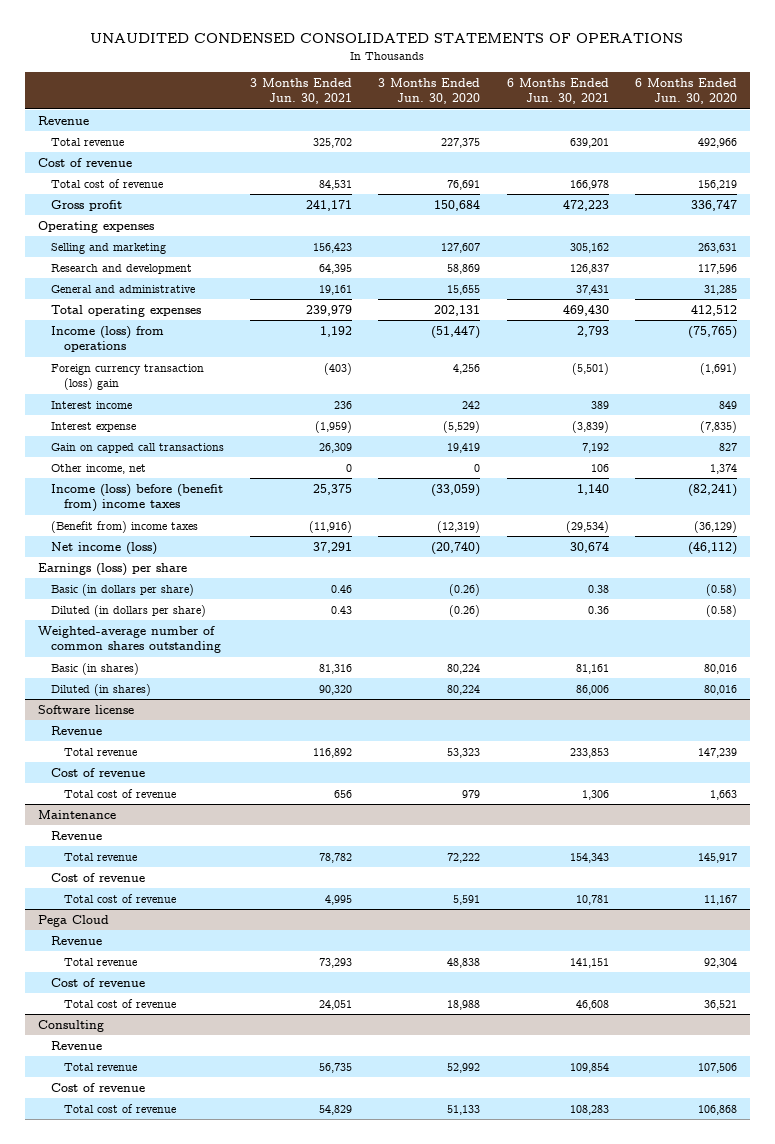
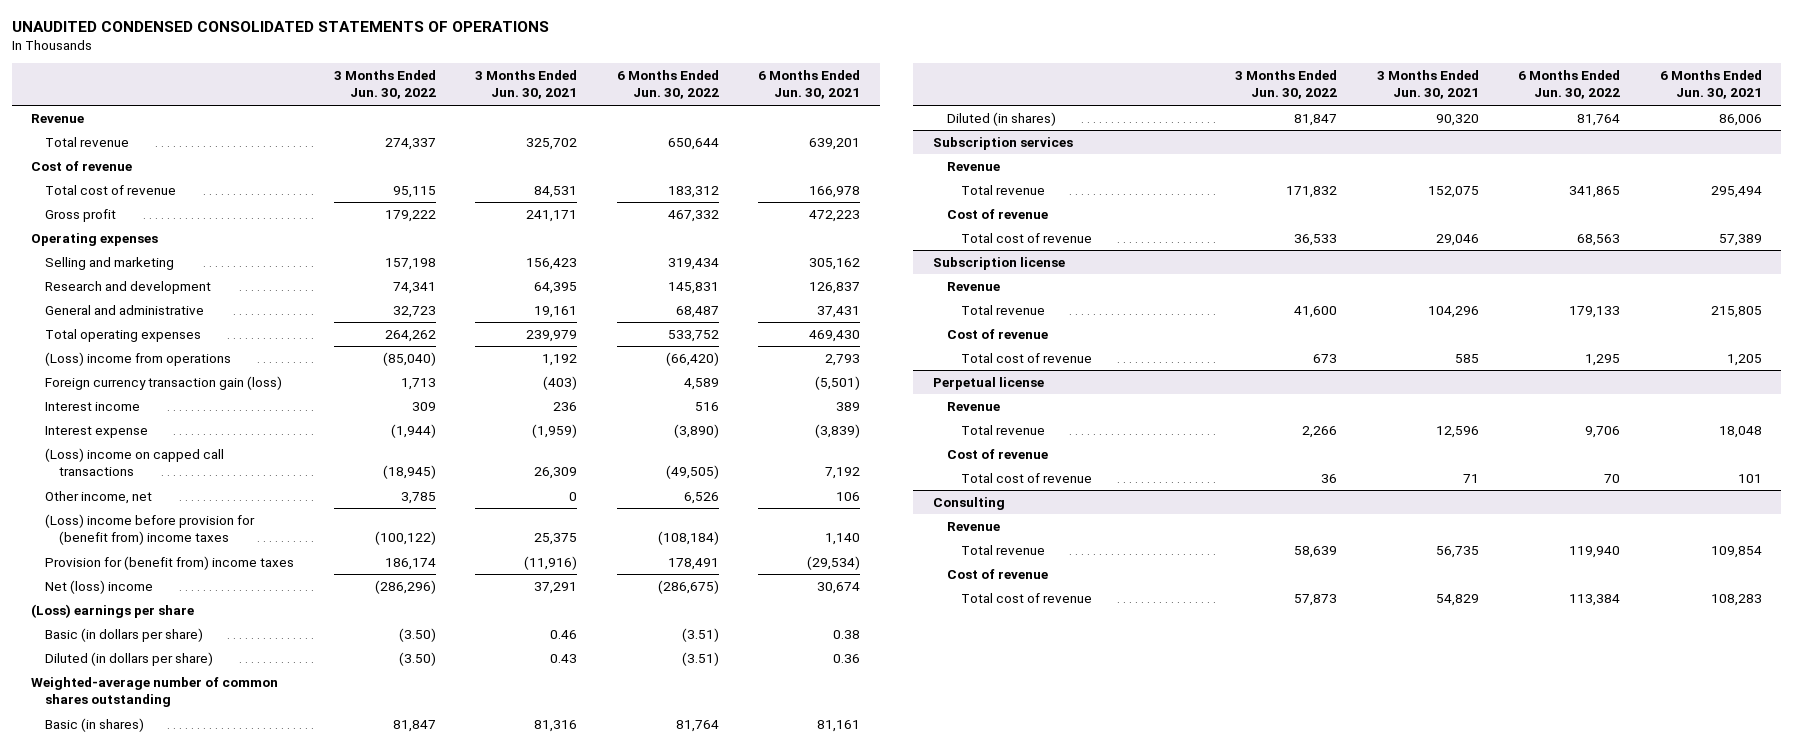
[378,77,481,105] 3 Months Ended Jun. 30, 2020 -> none
[634,77,737,105] 6 Months Ended Jun. 30, 2020 -> none
none -> [333,70,436,100] 3 Months Ended Jun. 30, 2022
none -> [616,70,719,100] 6 Months Ended Jun. 30, 2022
[50,325,164,353] Income (loss) from operations -> [45,351,232,366] (Loss) income from operations
[50,363,204,391] Foreign currency transaction (loss) gain -> [45,375,283,390] Foreign currency transaction gain (loss)
[50,442,224,453] Gain on capped call transactions -> [45,447,225,477] (Loss) income on capped call transactions
[50,483,223,513] Income (loss) before (benefit from) income taxes -> [45,513,256,546] (Loss) income before provision for (benefit from) income taxes
[50,520,198,533] (Benefit from) income taxes -> [45,555,295,570] Provision for (benefit from) income taxes
[50,541,157,555] Net income (loss) -> [45,579,154,594] Net (loss) income
[37,562,187,576] Earnings (loss) per share -> [31,603,195,618] (Loss) earnings per share
[37,704,134,714] Software license -> none
none -> [932,136,1073,150] Subscription services
[313,747,353,758] 116,892 -> [1427,185,1479,198] 152,075
[569,747,609,758] 233,853 -> [1710,185,1762,198] 295,494
[37,809,116,819] Maintenance -> none
[334,789,353,798] 656 -> [1435,233,1479,246] 29,046
[581,789,609,800] 1,306 -> [1718,233,1762,246] 57,389
none -> [932,256,1065,270] Subscription license
[319,852,353,863] 78,782 -> [1427,305,1479,318] 104,296
[569,852,609,863] 154,343 -> [1710,305,1762,318] 215,805
[37,914,109,927] Pega Cloud -> none
[325,894,353,905] 4,995 -> [1454,353,1479,363] 585
[575,894,609,905] 10,781 -> [1726,353,1762,366] 1,205
none -> [932,376,1044,390] Perpetual license
[319,957,353,968] 73,293 -> [1435,425,1479,438] 12,596
[569,957,609,968] 141,151 -> [1718,425,1762,438] 18,048
[319,999,353,1010] 24,051 -> [1462,473,1479,483] 71
[575,999,609,1010] 46,608 -> [1737,473,1762,483] 101

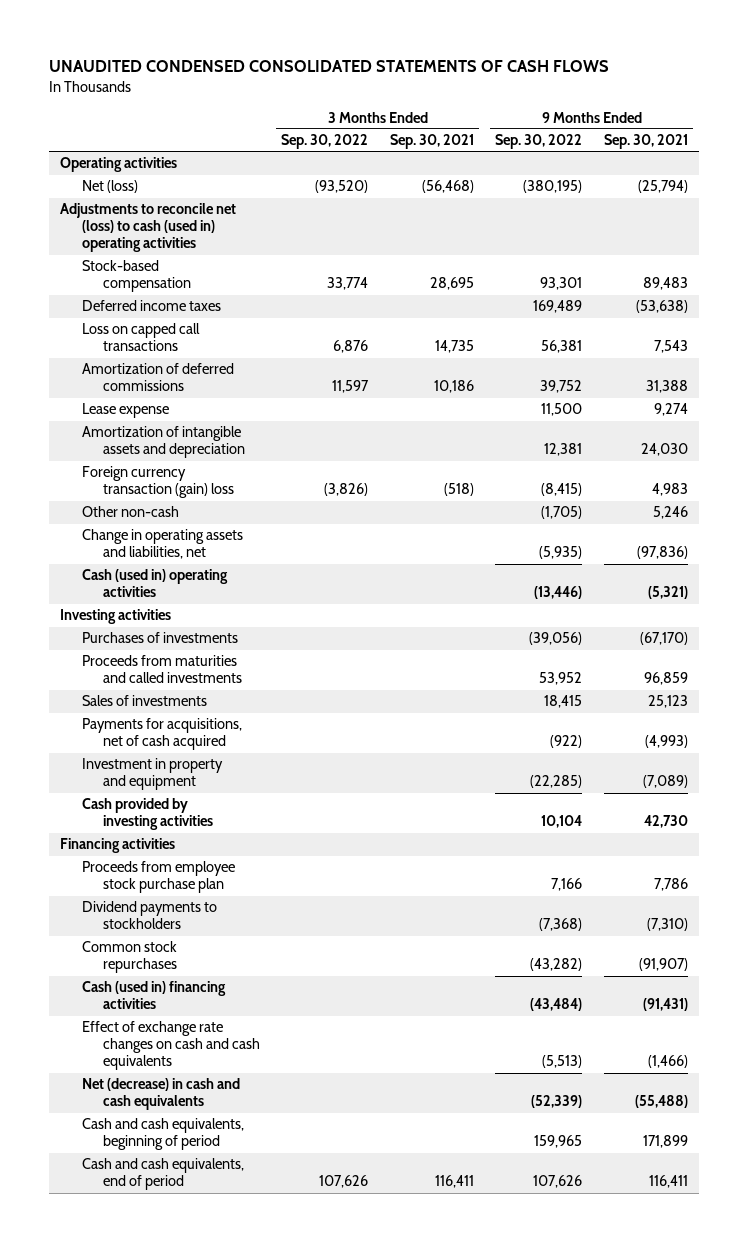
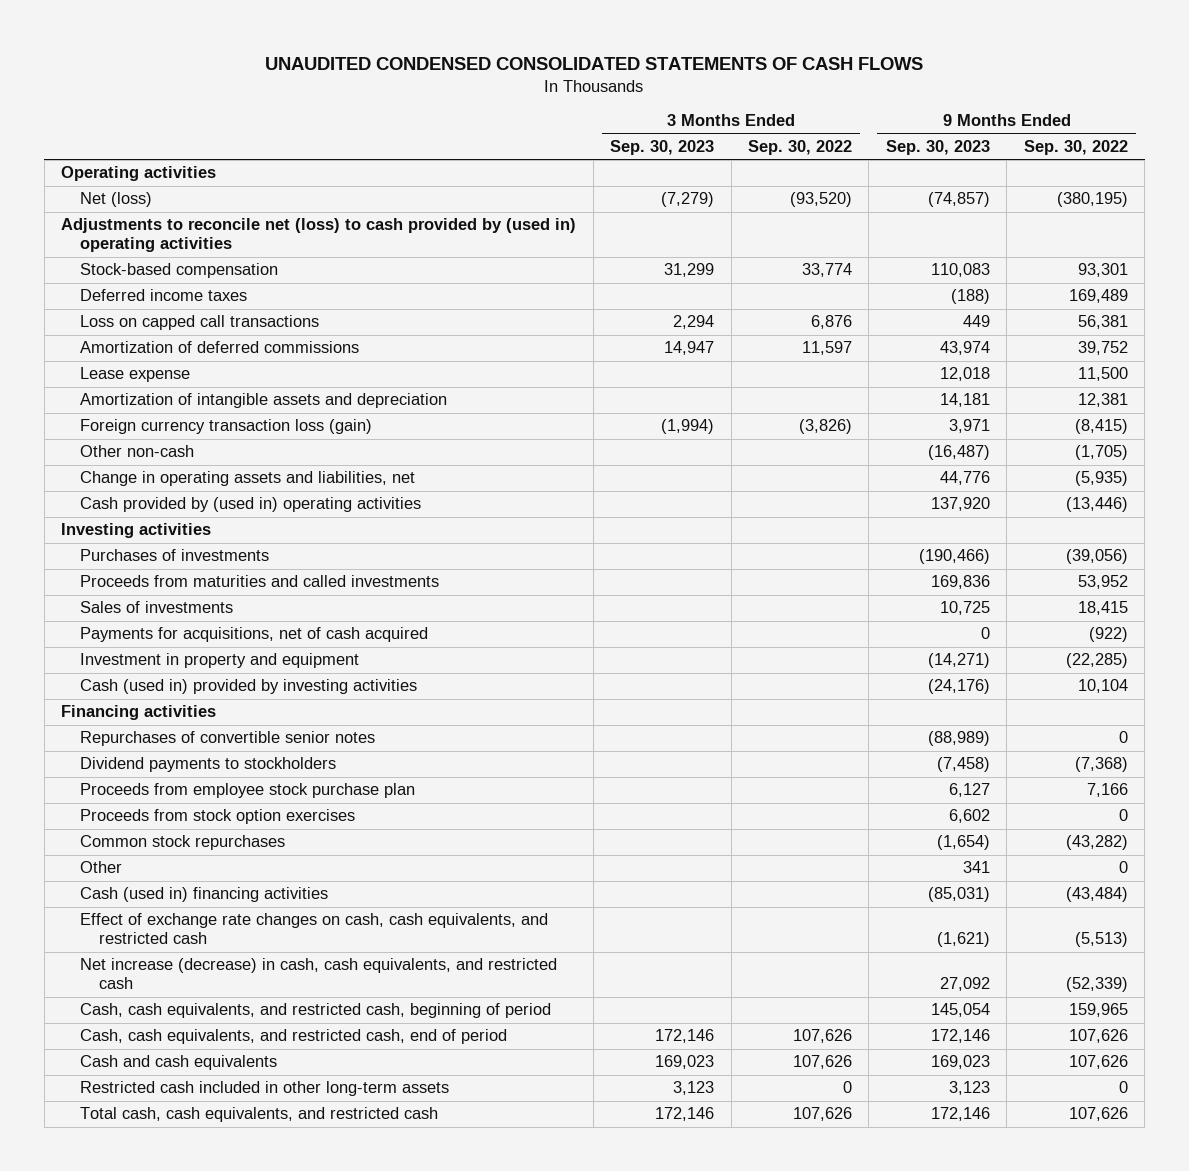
[389,134,474,150] Sep. 30, 2021 -> none
[603,134,688,150] Sep. 30, 2021 -> none
none -> [610,140,715,156] Sep. 30, 2023
none -> [885,140,990,156] Sep. 30, 2023
[60,203,237,253] Adjustments to reconcile net (loss) to cash (used in) operating activities -> [61,218,577,253] Adjustments to reconcile net (loss) to cash provided by (used in) operating activities
[81,466,235,499] Foreign currency transaction (gain) loss -> [80,419,373,435] Foreign currency transaction loss (gain)
[81,569,228,598] Cash (used in) operating activities -> [80,497,422,513] Cash provided by (used in) operating activities
[81,798,214,831] Cash provided by investing activities -> [80,679,418,695] Cash (used in) provided by investing activities
none -> [80,731,376,747] Repurchases of convertible senior notes
[81,861,235,894] Proceeds from employee stock purchase plan -> [80,783,416,799] Proceeds from employee stock purchase plan
none -> [80,809,356,825] Proceeds from stock option exercises
none -> [80,861,123,874] Other
[81,1021,261,1071] Effect of exchange rate changes on cash and cash equivalents -> [80,913,549,945] Effect of exchange rate changes on cash, cash equivalents, and restricted cash
[81,1078,240,1111] Net (decrease) in cash and cash equivalents -> [80,958,558,990] Net increase (decrease) in cash, cash equivalents, and restricted cash
[81,1118,244,1151] Cash and cash equivalents, beginning of period -> [80,1003,552,1019] Cash, cash equivalents, and restricted cash, beginning of period
[81,1158,244,1191] Cash and cash equivalents, end of period -> [80,1029,508,1045] Cash, cash equivalents, and restricted cash, end of period
none -> [80,1055,278,1071] Cash and cash equivalents
none -> [80,1081,450,1097] Restricted cash included in other long-term assets
none -> [80,1107,439,1123] Total cash, cash equivalents, and restricted cash

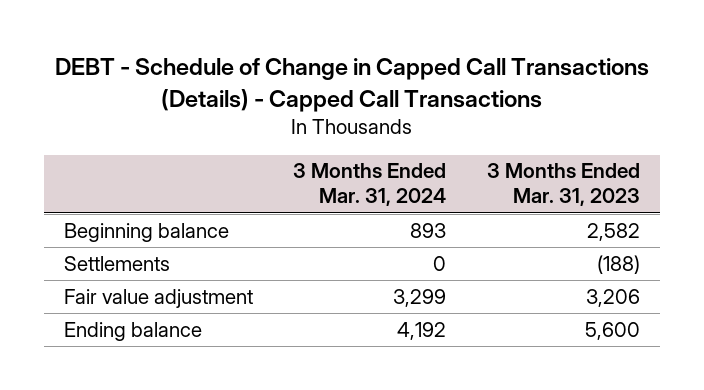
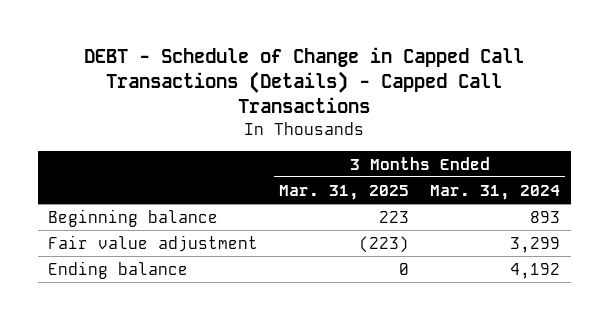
[486,163,640,207] 3 Months Ended Mar. 31, 2023 -> none
none -> [279,184,410,200] Mar. 31, 2025
[63,255,170,271] Settlements -> none

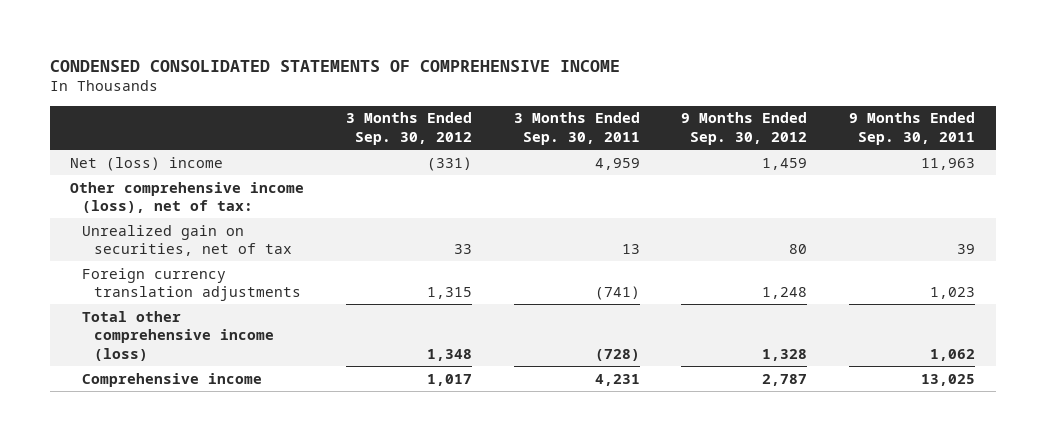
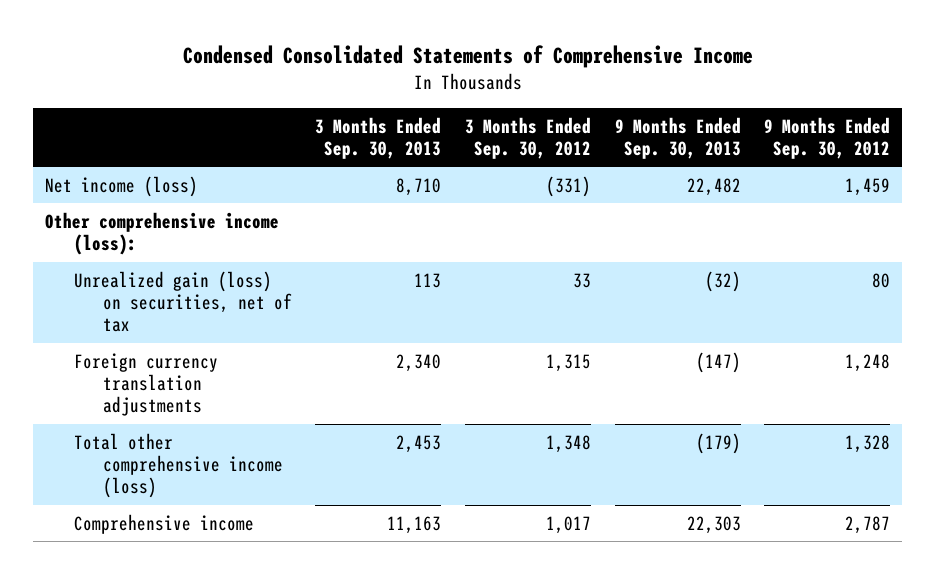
[49,59,620,72] CONDENSED CONSOLIDATED STATEMENTS OF COMPREHENSIVE INCOME -> [182,44,753,68] Condensed Consolidated Statements of Comprehensive Income
[513,112,640,145] 3 Months Ended Sep. 30, 2011 -> none
[848,112,975,145] 9 Months Ended Sep. 30, 2011 -> none
none -> [315,116,442,159] 3 Months Ended Sep. 30, 2013
none -> [614,116,741,159] 9 Months Ended Sep. 30, 2013
[70,156,224,171] Net (loss) income -> [45,175,199,197] Net income (loss)
[70,181,305,214] Other comprehensive income (loss), net of tax: -> [45,211,280,256] Other comprehensive income (loss):
[82,224,293,257] Unrealized gain on securities, net of tax -> [73,270,292,333] Unrealized gain (loss) on securities, net of tax

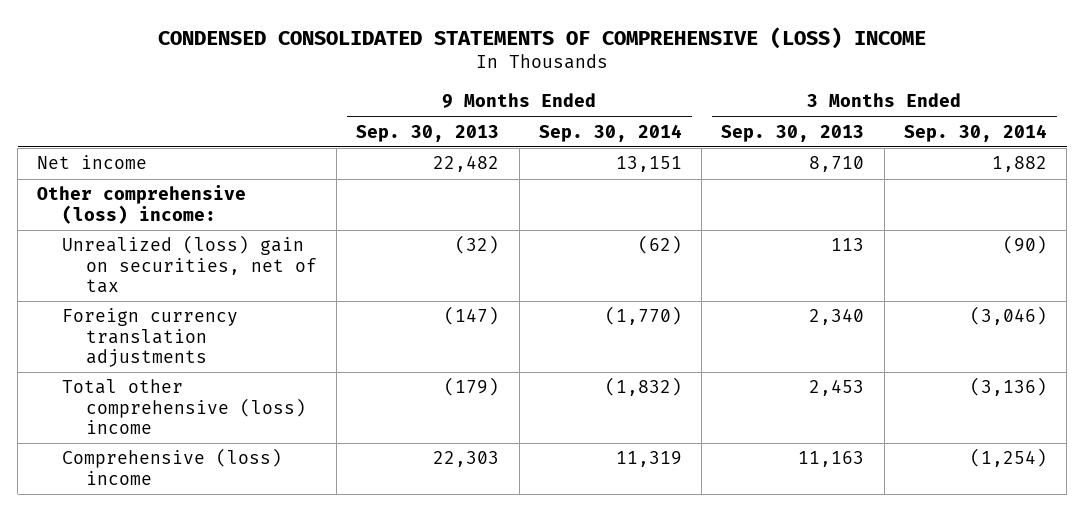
[182,44,753,68] Condensed Consolidated Statements of Comprehensive Income -> [158,26,927,49] CONDENSED CONSOLIDATED STATEMENTS OF COMPREHENSIVE (LOSS) INCOME
[464,116,591,159] 3 Months Ended Sep. 30, 2012 -> none
[764,116,891,159] 9 Months Ended Sep. 30, 2012 -> none
none -> [538,123,682,142] Sep. 30, 2014
none -> [903,123,1047,142] Sep. 30, 2014
[45,175,199,197] Net income (loss) -> [37,155,148,170] Net income
[45,211,280,256] Other comprehensive income (loss): -> [37,185,247,224] Other comprehensive (loss) income:
[73,270,292,333] Unrealized gain (loss) on securities, net of tax -> [61,235,318,293] Unrealized (loss) gain on securities, net of tax
[73,432,283,499] Total other comprehensive income (loss) -> [61,379,307,434] Total other comprehensive (loss) income
[73,513,254,534] Comprehensive income -> [61,448,282,485] Comprehensive (loss) income

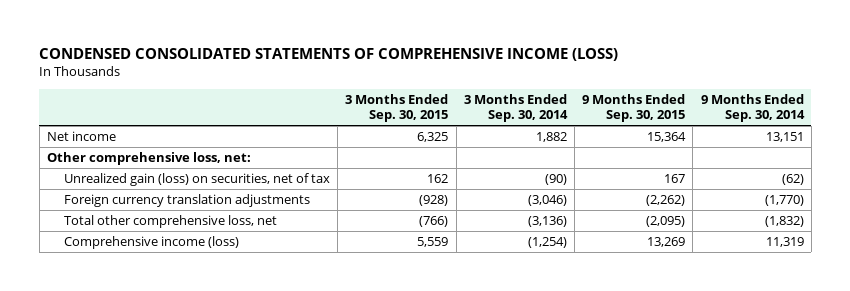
[158,26,927,49] CONDENSED CONSOLIDATED STATEMENTS OF COMPREHENSIVE (LOSS) INCOME -> [39,48,619,62] CONDENSED CONSOLIDATED STATEMENTS OF COMPREHENSIVE INCOME (LOSS)
[356,124,500,142] Sep. 30, 2013 -> none
[721,124,865,142] Sep. 30, 2013 -> none
none -> [345,94,449,123] 3 Months Ended Sep. 30, 2015
none -> [582,94,686,123] 9 Months Ended Sep. 30, 2015
[37,185,247,224] Other comprehensive (loss) income: -> [46,152,251,166] Other comprehensive loss, net:
[61,235,318,293] Unrealized (loss) gain on securities, net of tax -> [64,173,331,187] Unrealized gain (loss) on securities, net of tax
[61,379,307,434] Total other comprehensive (loss) income -> [64,215,278,229] Total other comprehensive loss, net
[61,448,282,485] Comprehensive (loss) income -> [64,236,240,250] Comprehensive income (loss)

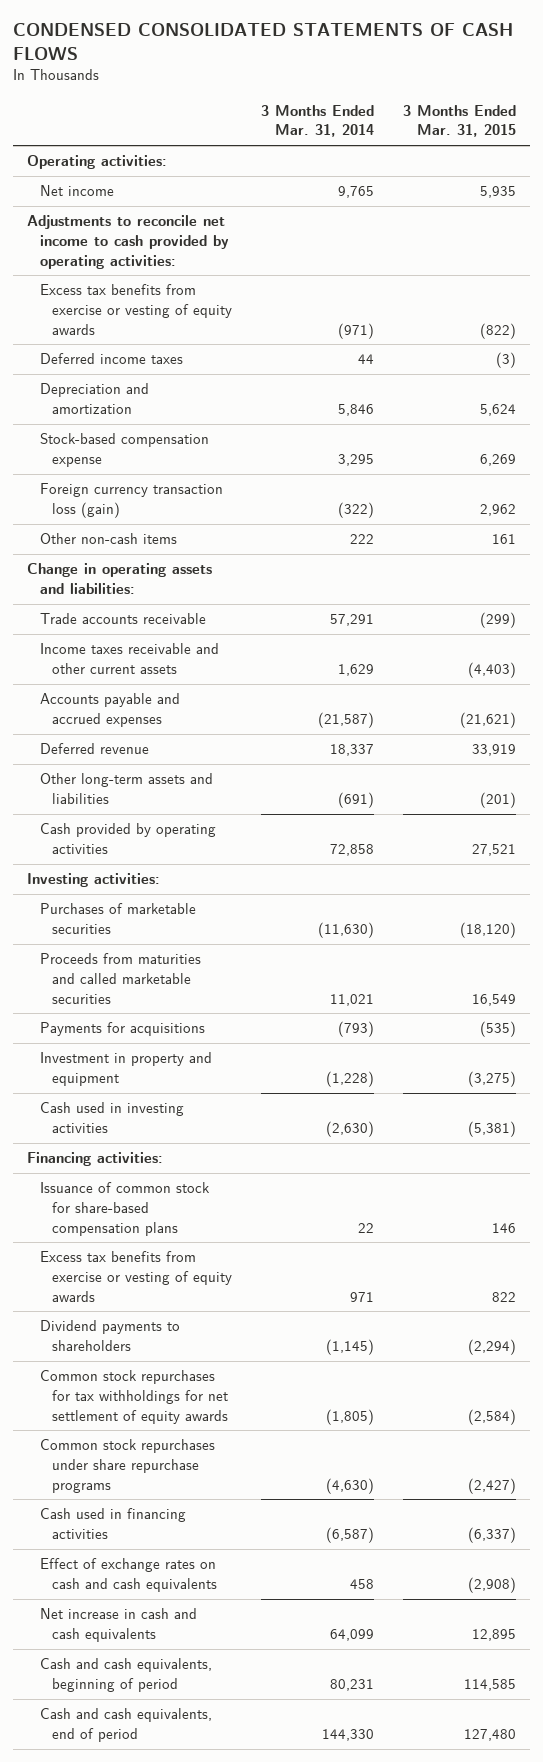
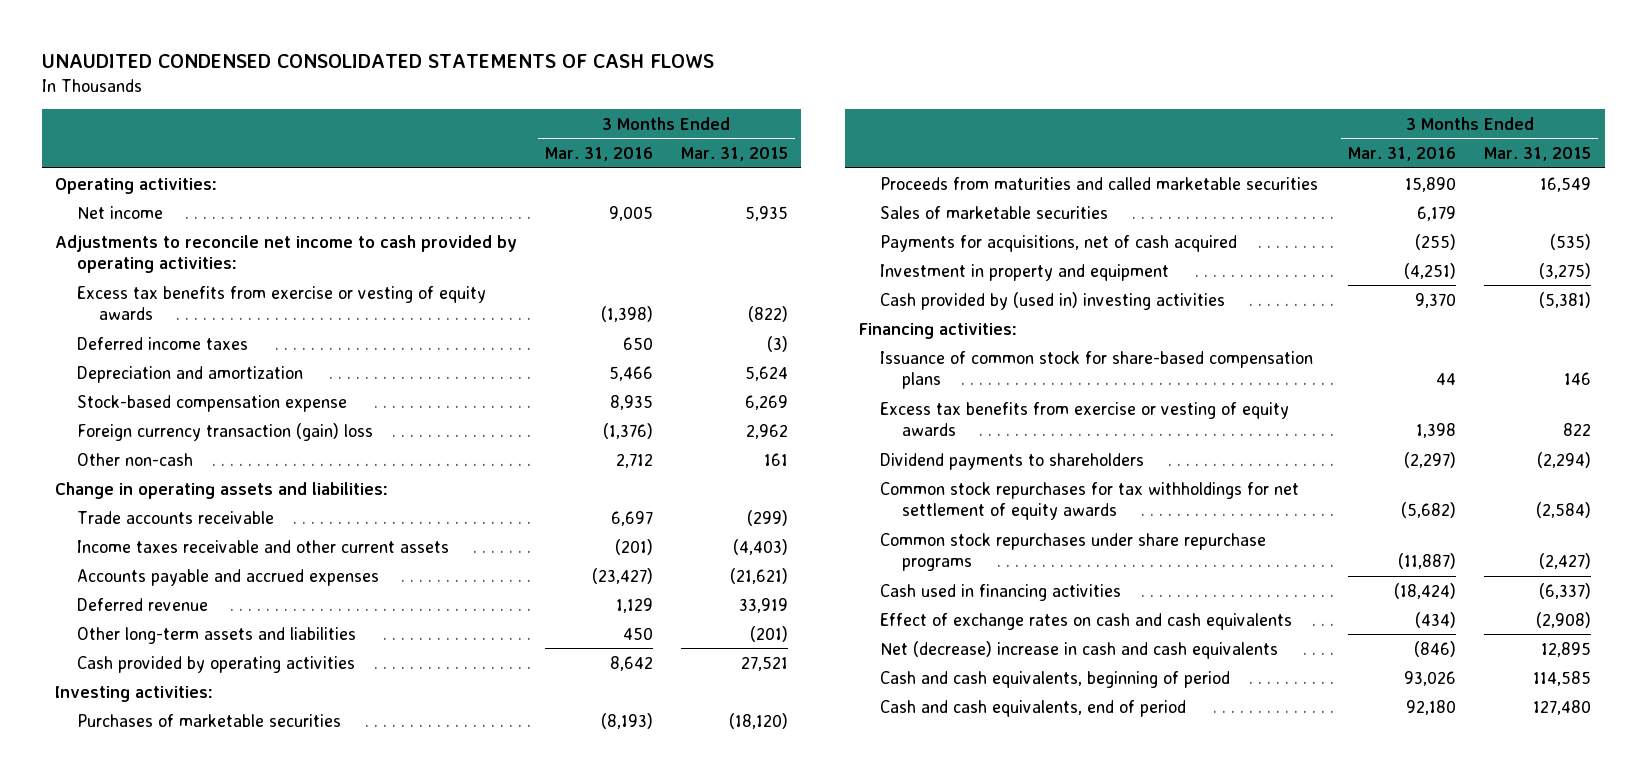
[12,23,513,60] CONDENSED CONSOLIDATED STATEMENTS OF CASH FLOWS -> [41,54,714,69] UNAUDITED CONDENSED CONSOLIDATED STATEMENTS OF CASH FLOWS
[260,104,374,138] 3 Months Ended Mar. 31, 2014 -> none
none -> [544,146,653,161] Mar. 31, 2016
[39,483,223,518] Foreign currency transaction loss (gain) -> [77,422,374,441] Foreign currency transaction (gain) loss
[39,533,177,545] Other non-cash items -> [77,452,194,466] Other non-cash
none -> [880,205,1109,219] Sales of marketable securities
[39,1022,205,1037] Payments for acquisitions -> [880,234,1238,252] Payments for acquisitions, net of cash acquired
[39,1102,184,1133] Cash used in investing activities -> [880,291,1226,310] Cash provided by (used in) investing activities
[39,1608,197,1642] Net increase in cash and cash equivalents -> [880,640,1279,659] Net (decrease) increase in cash and cash equivalents

